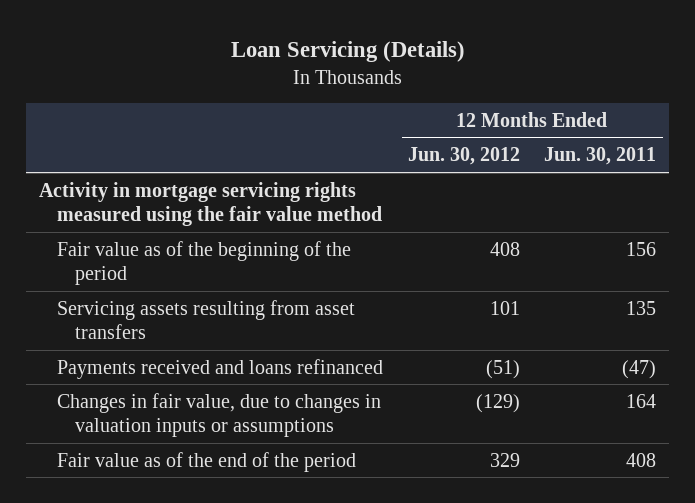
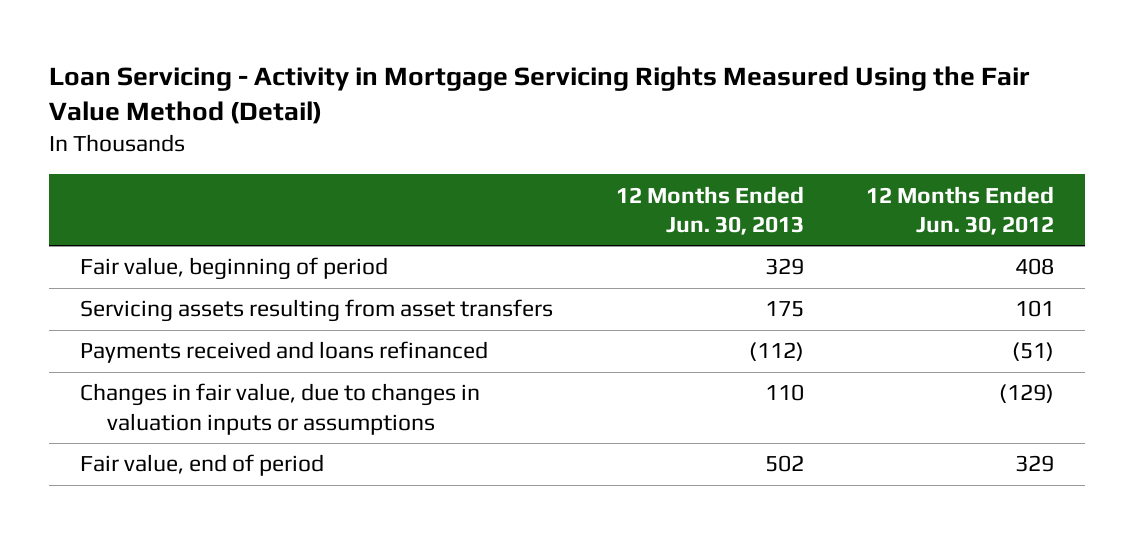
[230,40,465,62] Loan Servicing (Details) -> [48,65,1030,125] Loan Servicing - Activity in Mortgage Servicing Rights Measured Using the Fair Value Method (Detail)
[544,147,657,166] Jun. 30, 2011 -> none
none -> [615,185,804,235] 12 Months Ended Jun. 30, 2013
[38,181,382,226] Activity in mortgage servicing rights measured using the fair value method -> none
[56,240,351,285] Fair value as of the beginning of the period -> [80,257,389,281] Fair value, beginning of period
[56,451,356,472] Fair value as of the end of the period -> [80,454,325,477] Fair value, end of period

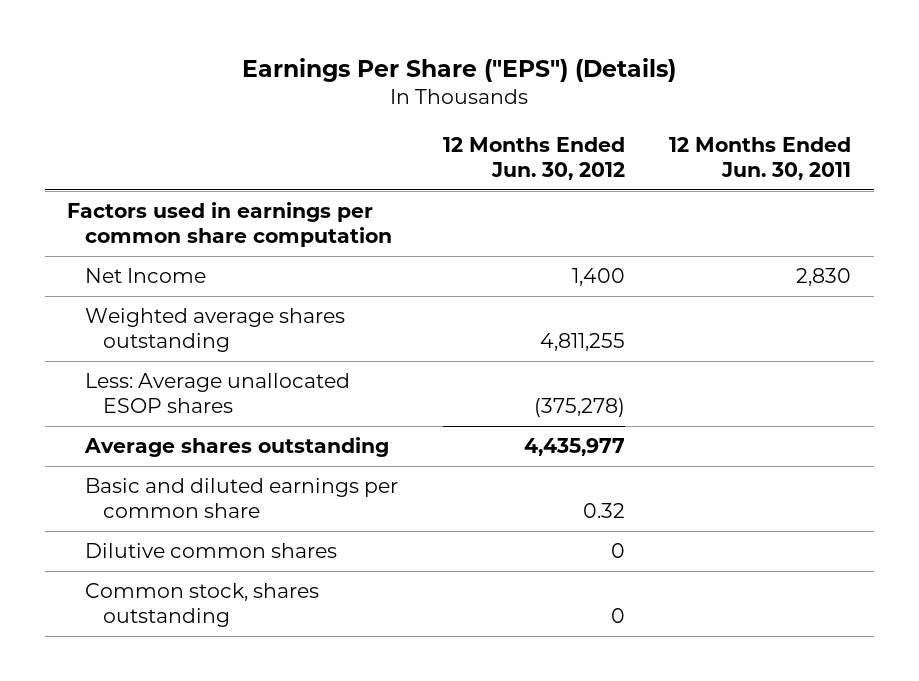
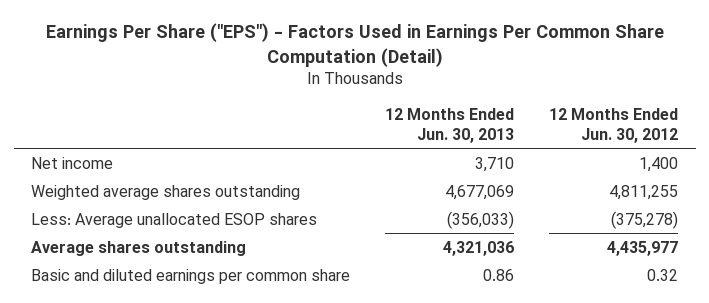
[242,57,677,82] Earnings Per Share ("EPS") (Details) -> [45,23,664,67] Earnings Per Share ("EPS") - Factors Used in Earnings Per Common Share Computation (Detail)
[669,137,852,180] 12 Months Ended Jun. 30, 2011 -> none
none -> [385,107,515,143] 12 Months Ended Jun. 30, 2013
[67,202,393,248] Factors used in earnings per common share computation -> none
[85,268,207,284] Net Income -> [31,156,114,169] Net income
[85,543,338,559] Dilutive common shares -> none
[85,583,320,628] Common stock, shares outstanding -> none

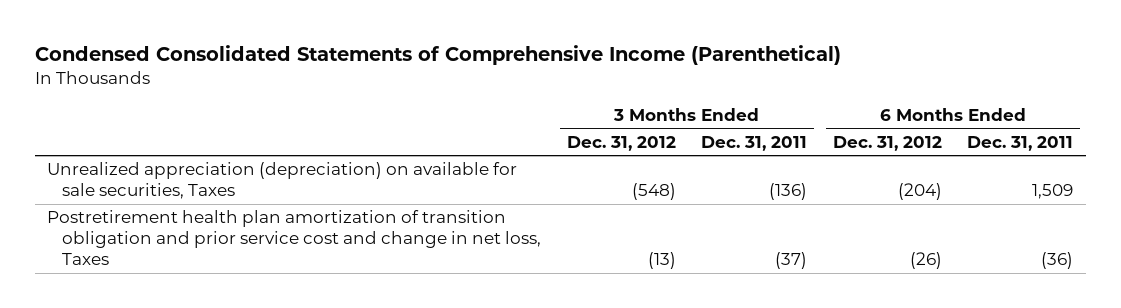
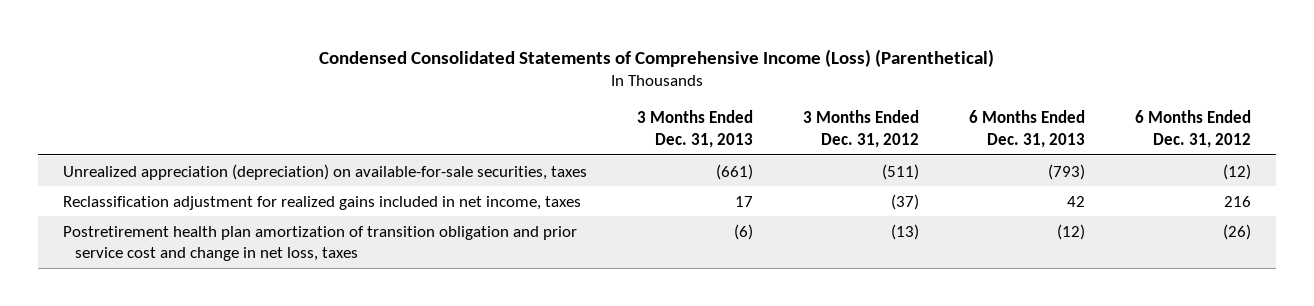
[34,45,841,66] Condensed Consolidated Statements of Comprehensive Income (Parenthetical) -> [318,48,994,67] Condensed Consolidated Statements of Comprehensive Income (Loss) (Parenthetical)
[701,135,808,151] Dec. 31, 2011 -> none
[967,135,1074,151] Dec. 31, 2011 -> none
none -> [636,110,753,148] 3 Months Ended Dec. 31, 2013
none -> [968,110,1085,148] 6 Months Ended Dec. 31, 2013
[47,162,518,200] Unrealized appreciation (depreciation) on available for sale securities, Taxes -> [62,163,587,180] Unrealized appreciation (depreciation) on available-for-sale securities, taxes
[631,183,676,201] (548) -> [881,163,919,180] (511)
[897,183,942,201] (204) -> [1222,163,1251,180] (12)
none -> [62,195,581,210] Reclassification adjustment for realized gains included in net income, taxes
[47,210,542,266] Postretirement health plan amortization of transition obligation and prior service cost and change in net loss, Taxes -> [62,225,577,262] Postretirement health plan amortization of transition obligation and prior service cost and change in net loss, taxes

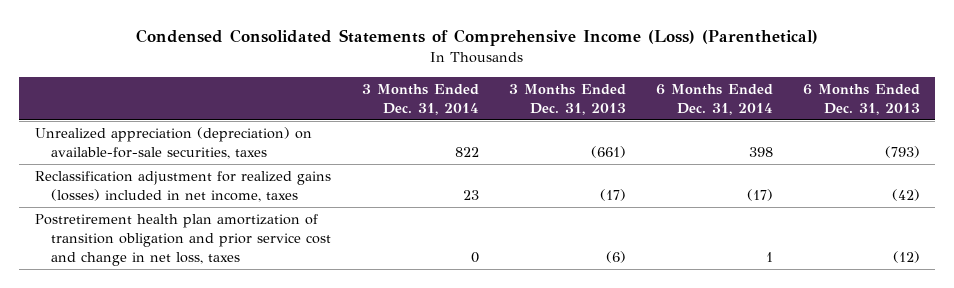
[802,110,919,148] 3 Months Ended Dec. 31, 2012 -> none
[1134,110,1251,148] 6 Months Ended Dec. 31, 2012 -> none
none -> [361,83,479,115] 3 Months Ended Dec. 31, 2014
none -> [655,83,773,115] 6 Months Ended Dec. 31, 2014
[62,195,581,210] Reclassification adjustment for realized gains included in net income, taxes -> [34,171,331,202] Reclassification adjustment for realized gains (losses) included in net income, taxes
[734,195,753,207] 17 -> [599,188,626,201] (17)
[1066,195,1085,207] 42 -> [891,188,920,201] (42)

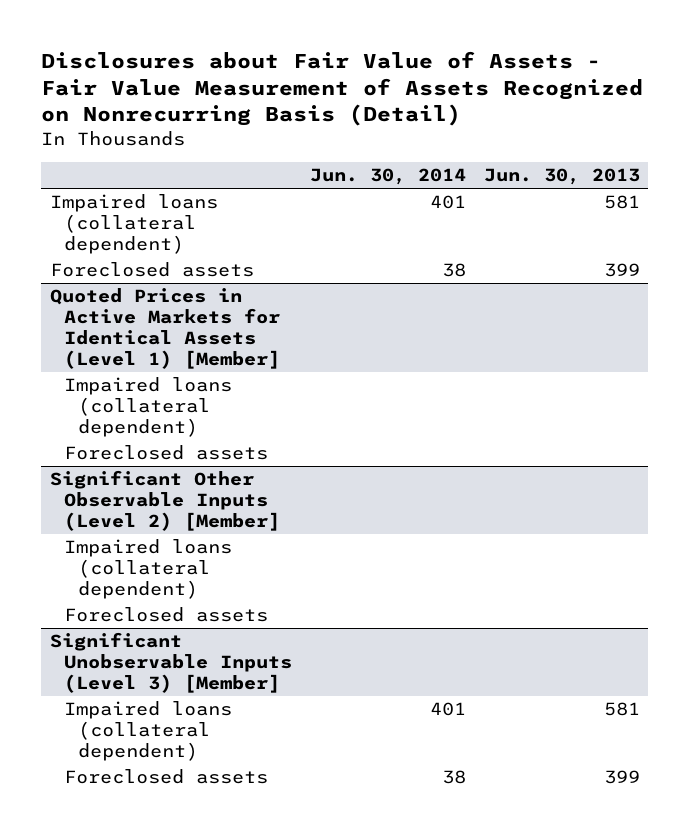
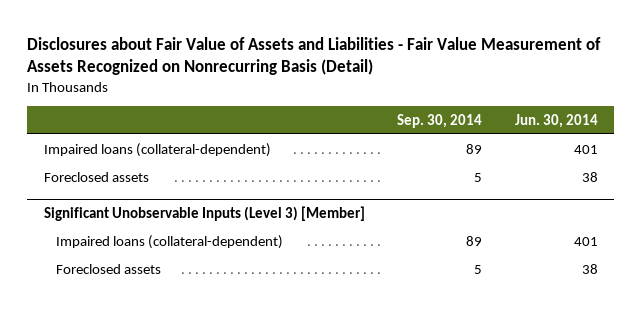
[40,50,643,127] Disclosures about Fair Value of Assets - Fair Value Measurement of Assets Recognized on Nonrecurring Basis (Detail) -> [27,36,602,76] Disclosures about Fair Value of Assets and Liabilities - Fair Value Measurement of Assets Recognized on Nonrecurring Basis (Detail)
[483,168,640,186] Jun. 30, 2013 -> none
none -> [397,113,483,128] Sep. 30, 2014
[49,194,218,255] Impaired loans (collateral dependent) -> [43,142,271,157] Impaired loans (collateral-dependent)
[49,288,280,369] Quoted Prices in Active Markets for Identical Assets (Level 1) [Member] -> none
[63,377,232,438] Impaired loans (collateral dependent) -> none
[63,445,268,461] Foreclosed assets -> none
[49,470,280,532] Significant Other Observable Inputs (Level 2) [Member] -> none
[63,539,232,600] Impaired loans (collateral dependent) -> none
[63,607,268,623] Foreclosed assets -> none
[63,701,232,762] Impaired loans (collateral dependent) -> [55,234,283,249] Impaired loans (collateral-dependent)

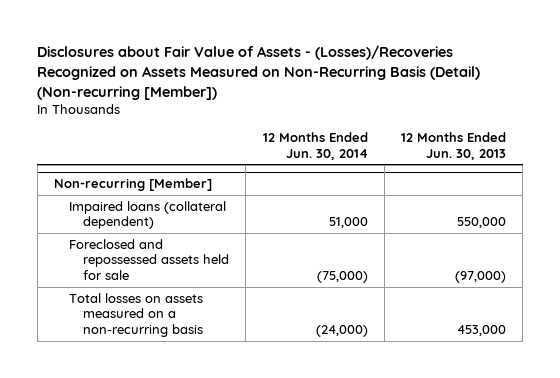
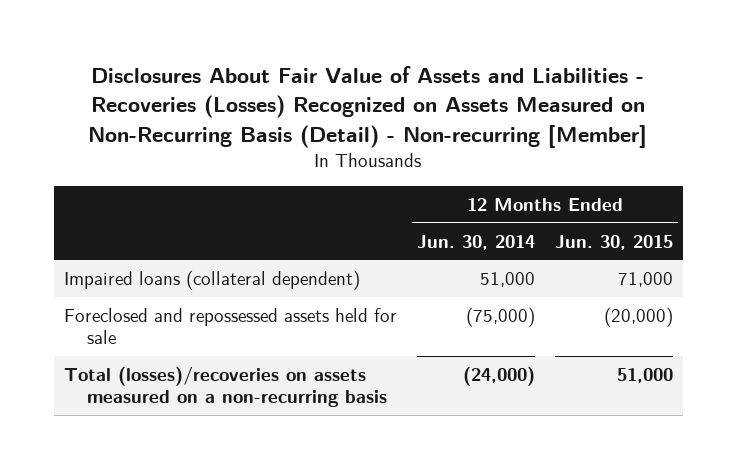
[37,44,481,100] Disclosures about Fair Value of Assets - (Losses)/Recoveries Recognized on Assets Measured on Non-Recurring Basis (Detail) (Non-recurring [Member]) -> [88,66,648,148] Disclosures About Fair Value of Assets and Liabilities - Recoveries (Losses) Recognized on Assets Measured on Non-Recurring Basis (Detail) - Non-recurring [Member]
[400,132,506,160] 12 Months Ended Jun. 30, 2013 -> none
none -> [554,234,673,250] Jun. 30, 2015
[53,178,212,192] Non-recurring [Member] -> none
[68,292,204,338] Total losses on assets measured on a non-recurring basis -> [63,365,387,407] Total (losses)/recoveries on assets measured on a non-recurring basis

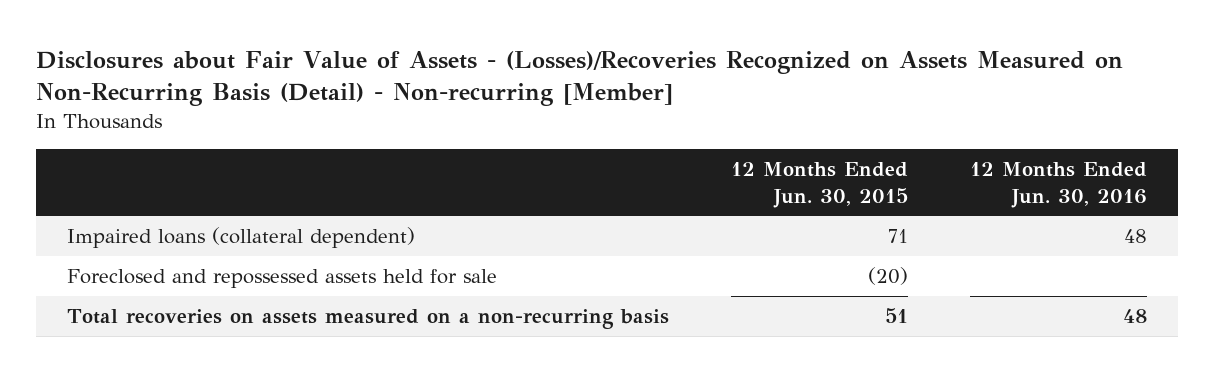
[88,66,648,148] Disclosures About Fair Value of Assets and Liabilities - Recoveries (Losses) Recognized on Assets Measured on Non-Recurring Basis (Detail) - Non-recurring [Member] -> [35,51,1123,107] Disclosures about Fair Value of Assets - (Losses)/Recoveries Recognized on Assets Measured on Non-Recurring Basis (Detail) - Non-recurring [Member]
[416,234,535,250] Jun. 30, 2014 -> none
none -> [970,161,1148,208] 12 Months Ended Jun. 30, 2016
[617,271,673,287] 71,000 -> [888,228,909,243] 71
[603,306,673,327] (20,000) -> [868,266,909,285] (20)
[63,365,387,407] Total (losses)/recoveries on assets measured on a non-recurring basis -> [66,308,669,329] Total recoveries on assets measured on a non-recurring basis
[616,367,673,383] 51,000 -> [885,307,909,323] 51

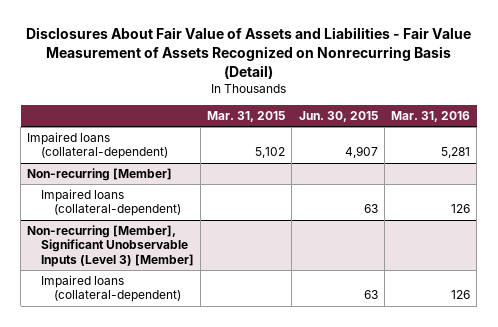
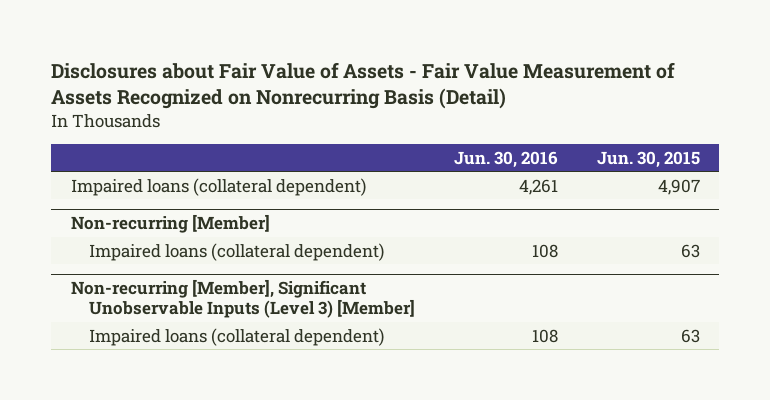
[25,27,471,79] Disclosures About Fair Value of Assets and Liabilities - Fair Value Measurement of Assets Recognized on Nonrecurring Basis (Detail) -> [51,61,676,109] Disclosures about Fair Value of Assets - Fair Value Measurement of Assets Recognized on Nonrecurring Basis (Detail)
[207,110,286,122] Mar. 31, 2015 -> none
[391,110,471,122] Mar. 31, 2016 -> none
none -> [454,150,559,168] Jun. 30, 2016
[27,131,168,160] Impaired loans (collateral-dependent) -> [70,177,366,196] Impaired loans (collateral dependent)
[40,188,181,217] Impaired loans (collateral-dependent) -> [89,242,385,261] Impaired loans (collateral dependent)
[40,274,181,303] Impaired loans (collateral-dependent) -> [89,327,385,346] Impaired loans (collateral dependent)

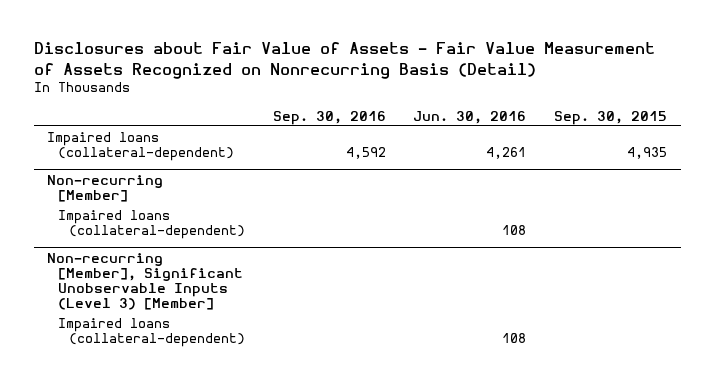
[596,150,700,168] Jun. 30, 2015 -> none
none -> [272,110,386,125] Sep. 30, 2016
none -> [553,110,667,125] Sep. 30, 2015
[70,177,366,196] Impaired loans (collateral dependent) -> [47,132,235,162] Impaired loans (collateral-dependent)
[89,242,385,261] Impaired loans (collateral dependent) -> [58,210,246,240] Impaired loans (collateral-dependent)
[89,327,385,346] Impaired loans (collateral dependent) -> [58,318,246,348] Impaired loans (collateral-dependent)

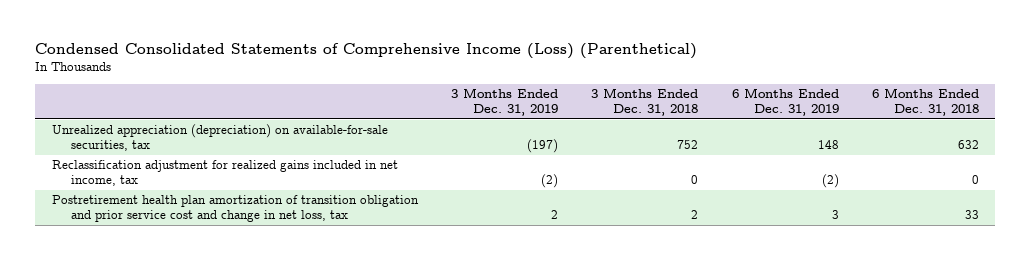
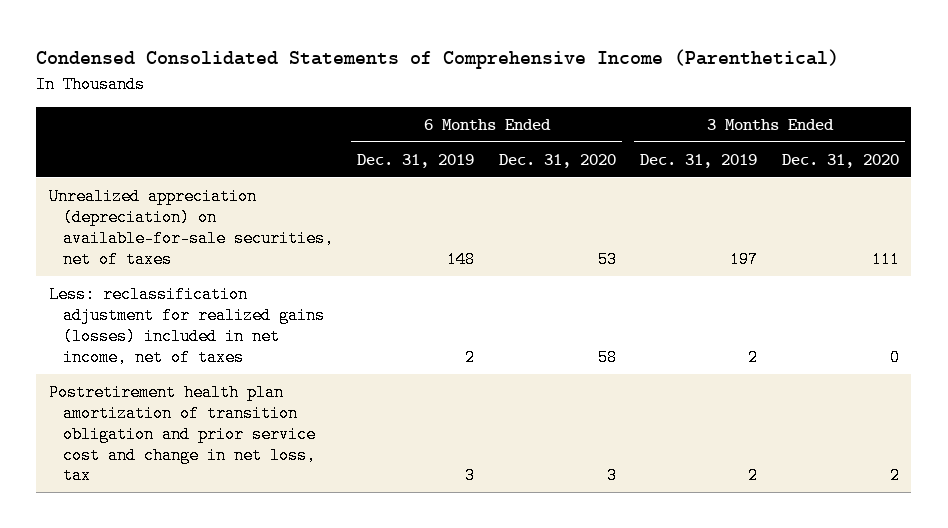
[35,43,698,60] Condensed Consolidated Statements of Comprehensive Income (Loss) (Parenthetical) -> [36,49,840,70] Condensed Consolidated Statements of Comprehensive Income (Parenthetical)
[591,88,699,116] 3 Months Ended Dec. 31, 2018 -> none
[871,88,979,116] 6 Months Ended Dec. 31, 2018 -> none
none -> [498,153,616,168] Dec. 31, 2020
none -> [782,153,900,168] Dec. 31, 2020
[51,124,388,152] Unrealized appreciation (depreciation) on available-for-sale securities, tax -> [48,188,334,268] Unrealized appreciation (depreciation) on available-for-sale securities, net of taxes
[526,139,558,154] (197) -> [730,250,759,268] 197
[51,160,398,187] Reclassification adjustment for realized gains included in net income, tax -> [48,286,325,366] Less: reclassification adjustment for realized gains (losses) included in net income, net of taxes
[540,174,558,189] (2) -> [748,348,759,366] 2
[821,174,839,189] (2) -> [465,348,476,366] 2

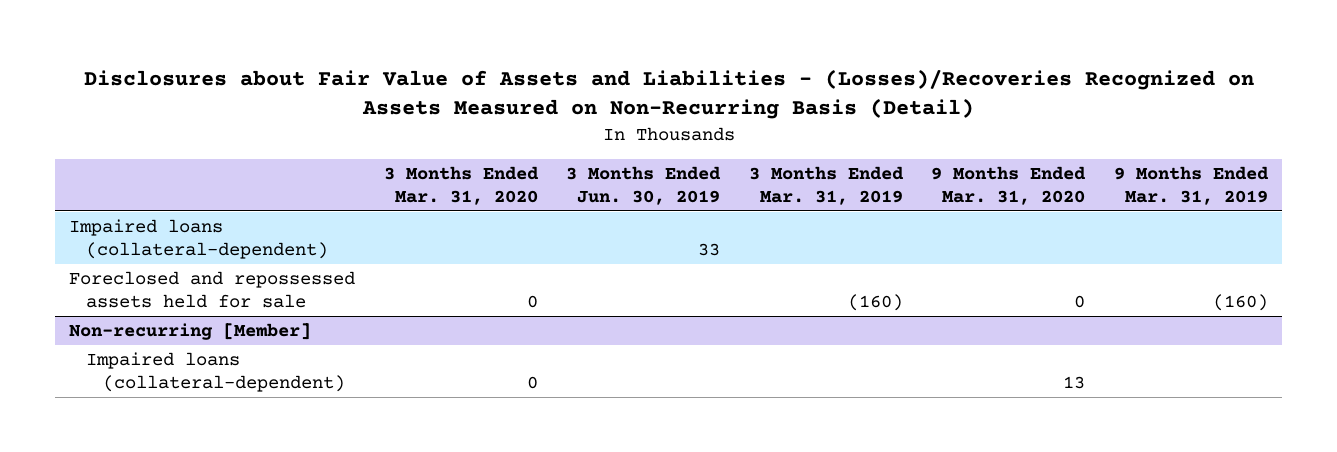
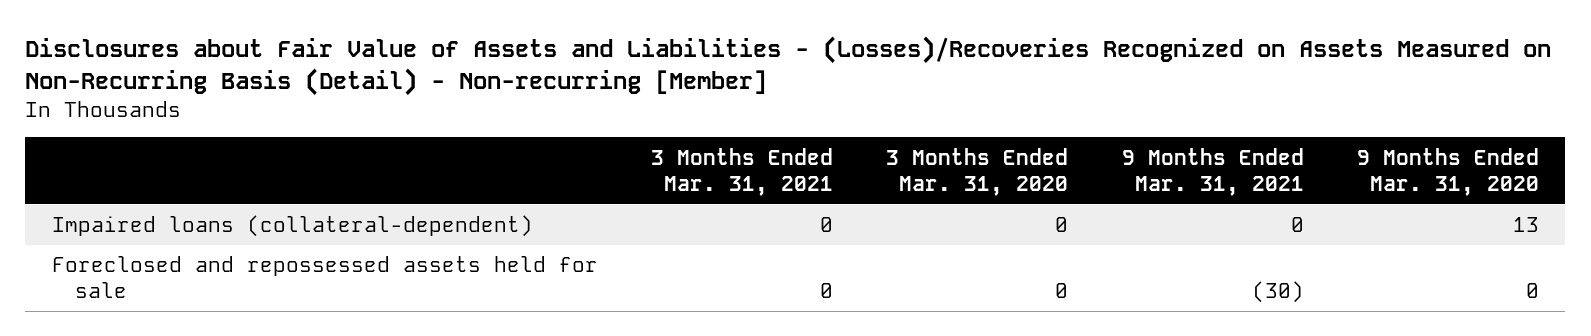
[83,68,1254,120] Disclosures about Fair Value of Assets and Liabilities - (Losses)/Recoveries Recognized on Assets Measured on Non-Recurring Basis (Detail) -> [25,36,1552,97] Disclosures about Fair Value of Assets and Liabilities - (Losses)/Recoveries Recognized on Assets Measured on Non-Recurring Basis (Detail) - Non-recurring [Member]
[566,166,722,205] 3 Months Ended Jun. 30, 2019 -> none
[748,166,904,205] 3 Months Ended Mar. 31, 2019 -> none
[1114,166,1270,205] 9 Months Ended Mar. 31, 2019 -> none
none -> [651,147,834,196] 3 Months Ended Mar. 31, 2021
none -> [1121,147,1304,196] 9 Months Ended Mar. 31, 2021
[69,219,329,259] Impaired loans (collateral-dependent) -> none
[69,323,312,341] Non-recurring [Member] -> none
[69,271,356,308] Foreclosed and repossessed assets held for sale -> [52,256,599,299] Foreclosed and repossessed assets held for sale

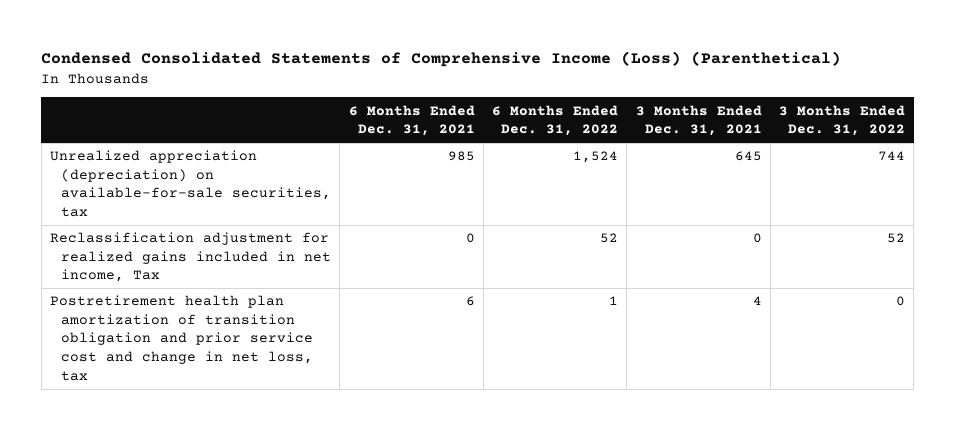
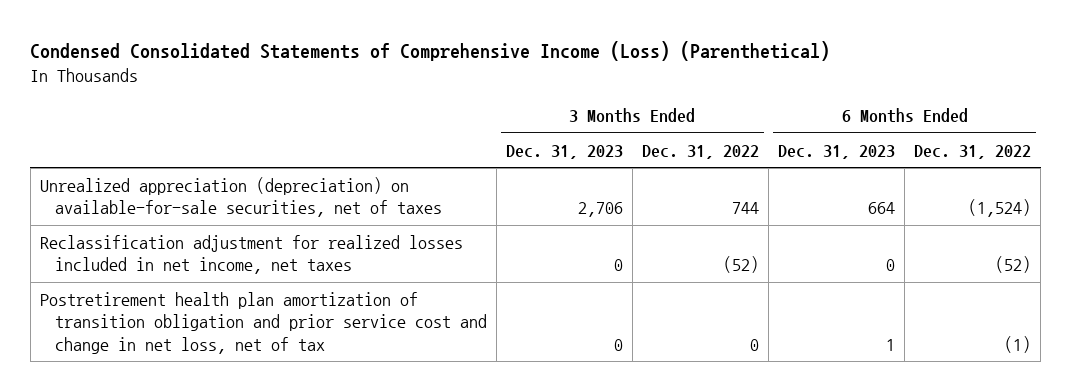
[348,104,475,137] 6 Months Ended Dec. 31, 2021 -> none
[635,104,762,137] 3 Months Ended Dec. 31, 2021 -> none
none -> [505,144,623,159] Dec. 31, 2023
none -> [777,144,895,159] Dec. 31, 2023
[49,150,331,218] Unrealized appreciation (depreciation) on available-for-sale securities, tax -> [40,176,442,218] Unrealized appreciation (depreciation) on available-for-sale securities, net of taxes
[573,151,619,164] 1,524 -> [968,199,1032,218] (1,524)
[49,232,331,283] Reclassification adjustment for realized gains included in net income, Tax -> [40,234,464,275] Reclassification adjustment for realized losses included in net income, net taxes
[600,233,619,244] 52 -> [995,256,1032,274] (52)
[887,233,906,244] 52 -> [722,256,759,274] (52)
[49,295,313,381] Postretirement health plan amortization of transition obligation and prior service cost and change in net loss, tax -> [40,291,487,354] Postretirement health plan amortization of transition obligation and prior service cost and change in net loss, net of tax
[609,296,619,306] 1 -> [1004,335,1032,353] (1)

